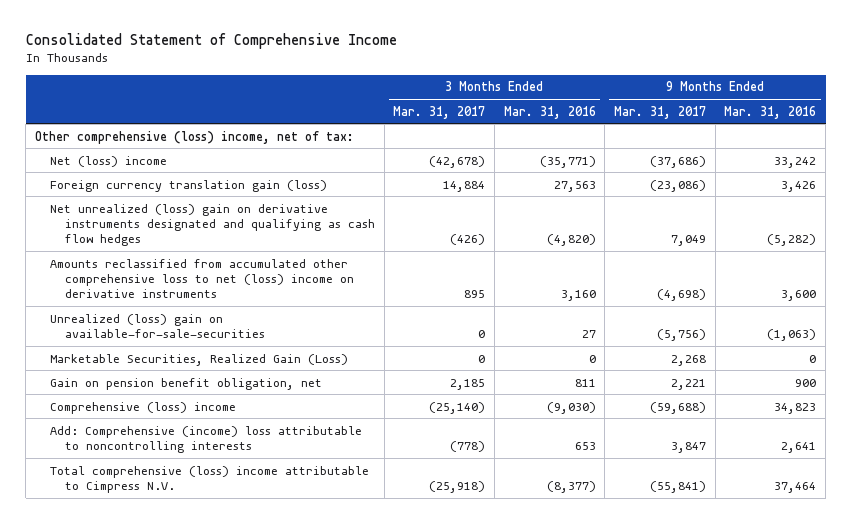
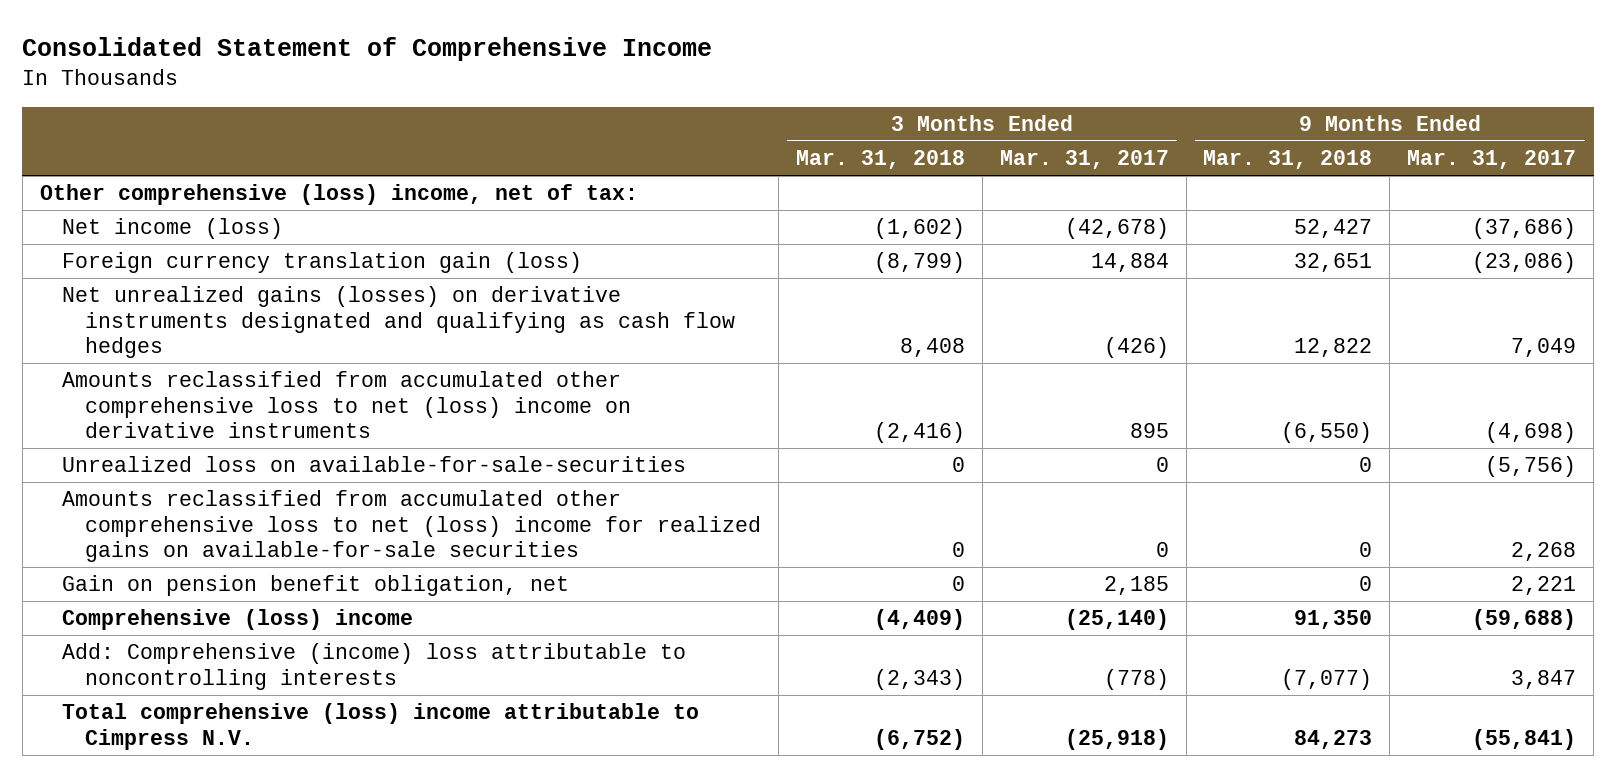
[503,105,596,119] Mar. 31, 2016 -> none
[724,105,817,119] Mar. 31, 2016 -> none
none -> [795,150,965,170] Mar. 31, 2018
none -> [1203,150,1373,170] Mar. 31, 2018
[49,155,167,167] Net (loss) income -> [62,218,284,240] Net income (loss)
[49,203,375,247] Net unrealized (loss) gain on derivative instruments designated and qualifying as cash flow hedges -> [62,286,736,359] Net unrealized gains (losses) on derivative instruments designated and qualifying as cash flow hedges
[49,313,265,338] Unrealized (loss) gain on available-for-sale-securities -> [62,456,687,473] Unrealized loss on available-for-sale-securities
[49,353,348,366] Marketable Securities, Realized Gain (Loss) -> [62,490,762,563] Amounts reclassified from accumulated other comprehensive loss to net (loss) income for realized gains on available-for-sale securities

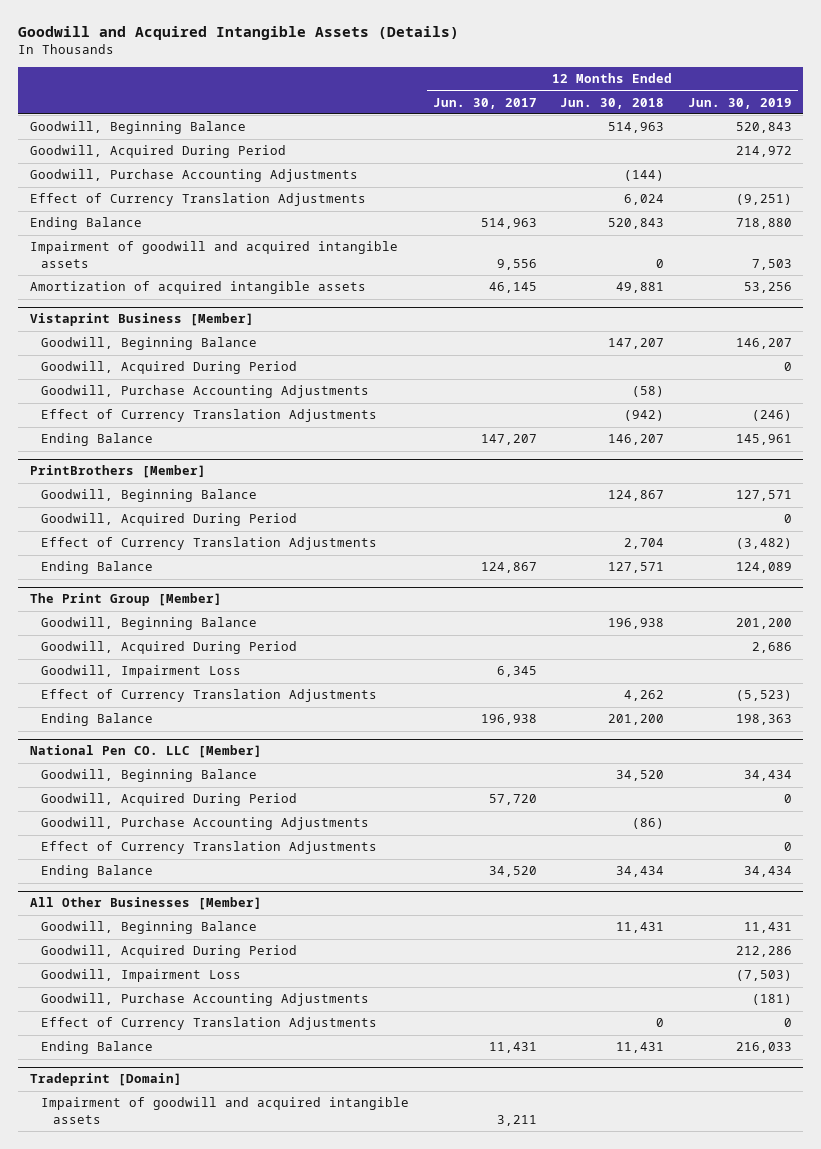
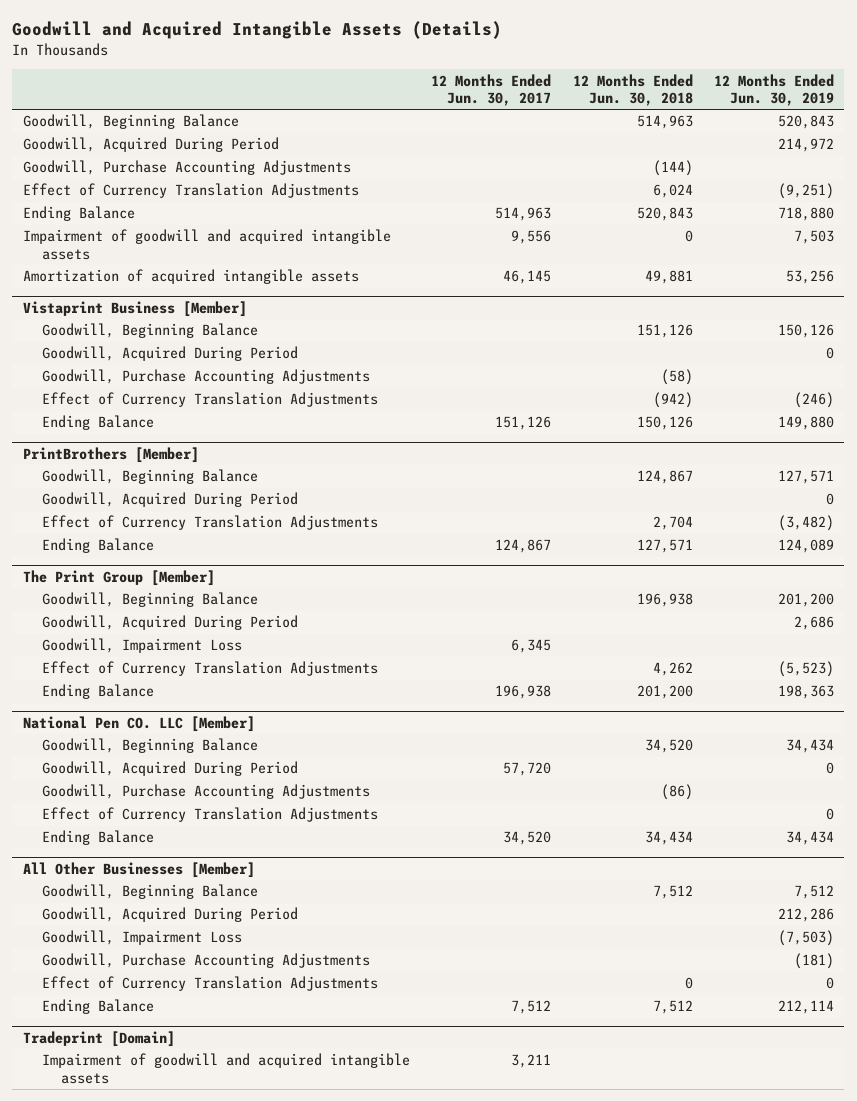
[608,338,665,350] 147,207 -> [636,324,693,339] 151,126
[735,338,792,350] 146,207 -> [777,324,834,339] 150,126
[480,434,537,446] 147,207 -> [495,416,552,431] 151,126
[608,434,665,446] 146,207 -> [636,416,693,431] 150,126
[735,434,792,446] 145,961 -> [777,416,834,431] 149,880
[616,922,665,934] 11,431 -> [652,885,693,900] 7,512
[743,922,792,934] 11,431 -> [793,885,834,900] 7,512
[488,1042,537,1054] 11,431 -> [511,1000,552,1015] 7,512
[616,1042,665,1054] 11,431 -> [652,1000,693,1015] 7,512
[735,1042,792,1054] 216,033 -> [777,1000,834,1015] 212,114

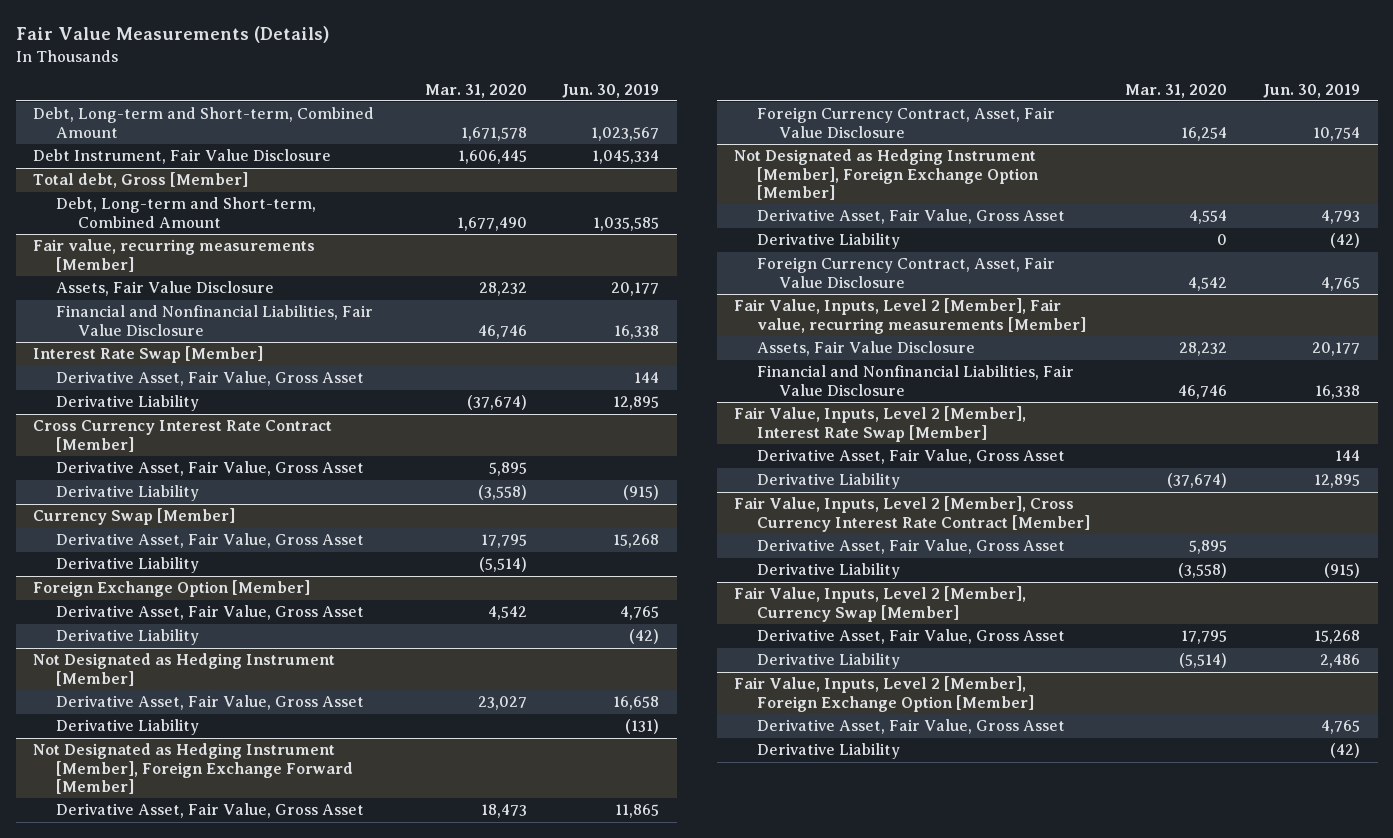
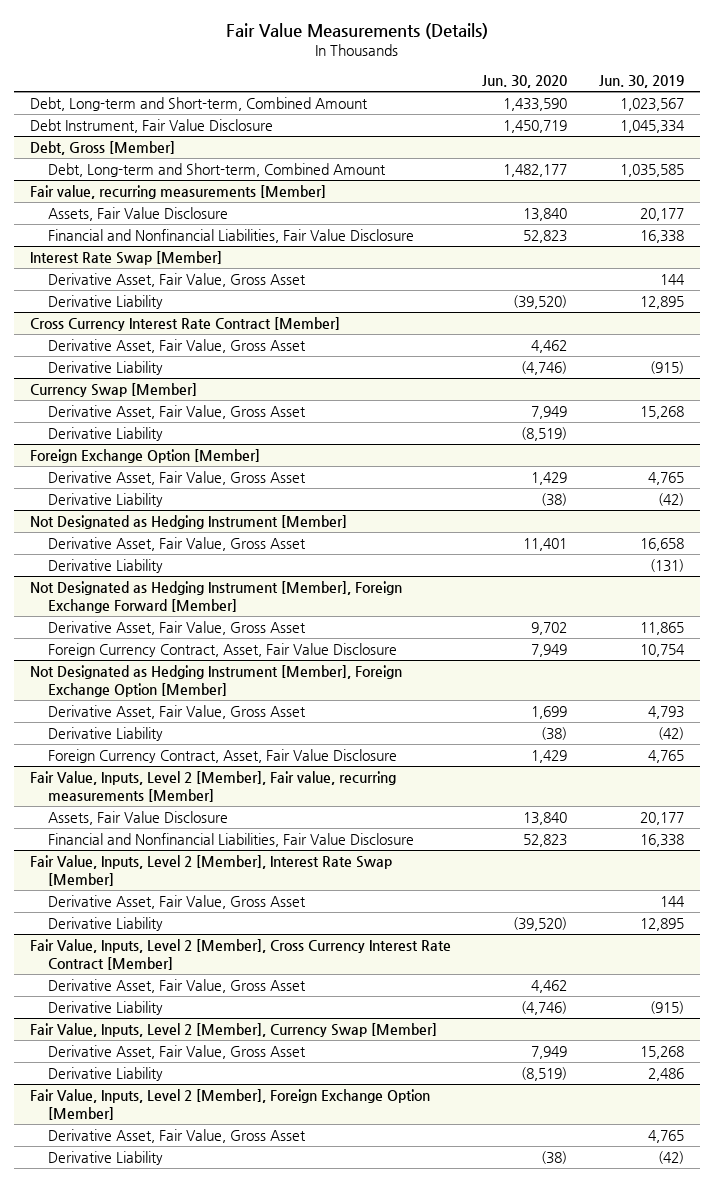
[424,83,527,98] Mar. 31, 2020 -> none
none -> [482,75,568,89] Jun. 30, 2020
[33,172,249,189] Total debt, Gross [Member] -> [29,141,175,156] Debt, Gross [Member]

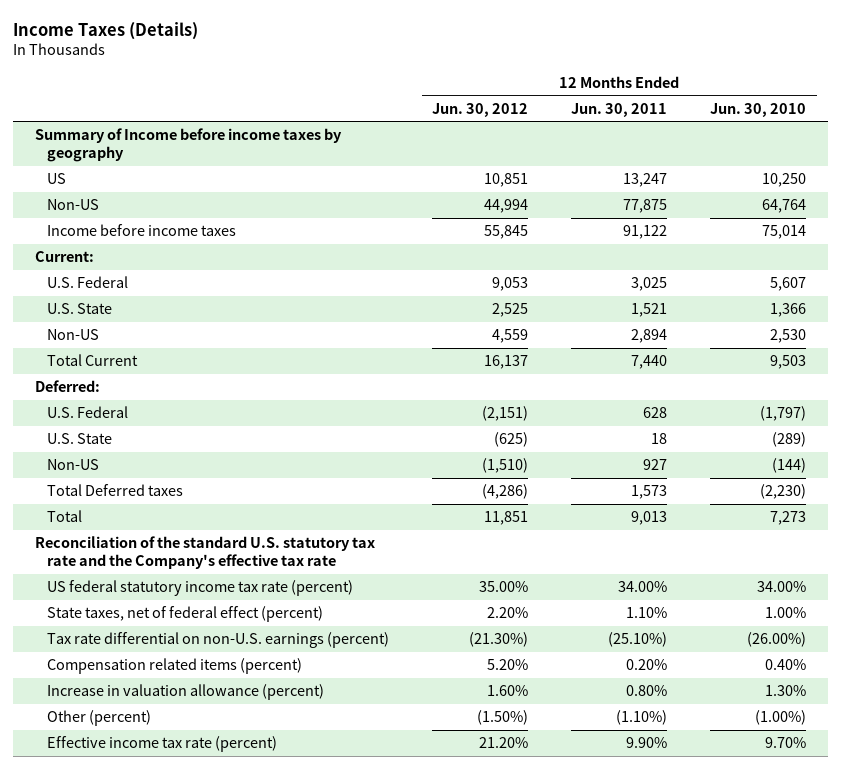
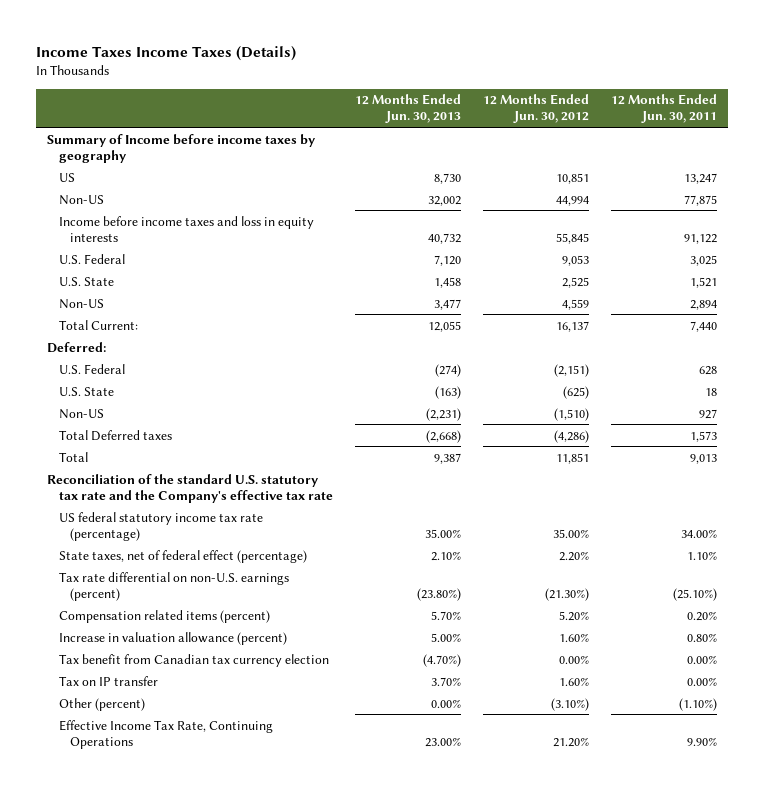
[12,21,198,40] Income Taxes (Details) -> [36,46,297,62] Income Taxes Income Taxes (Details)
[710,102,807,117] Jun. 30, 2010 -> none
none -> [354,94,461,124] 12 Months Ended Jun. 30, 2013
[34,251,94,263] Current: -> none
[47,224,237,237] Income before income taxes -> [58,215,314,242] Income before income taxes and loss in equity interests
[47,354,139,367] Total Current -> [58,319,138,330] Total Current:
[47,580,354,597] US federal statutory income tax rate (percent) -> [58,511,263,541] US federal statutory income tax rate (percentage)
[47,606,324,623] State taxes, net of federal effect (percent) -> [58,549,307,563] State taxes, net of federal effect (percentage)
none -> [58,653,329,667] Tax benefit from Canadian tax currency election
none -> [58,675,158,686] Tax on IP transfer
[477,710,529,726] (1.50%) -> [550,697,589,711] (3.10%)
[47,736,278,753] Effective income tax rate (percent) -> [58,719,273,749] Effective Income Tax Rate, Continuing Operations

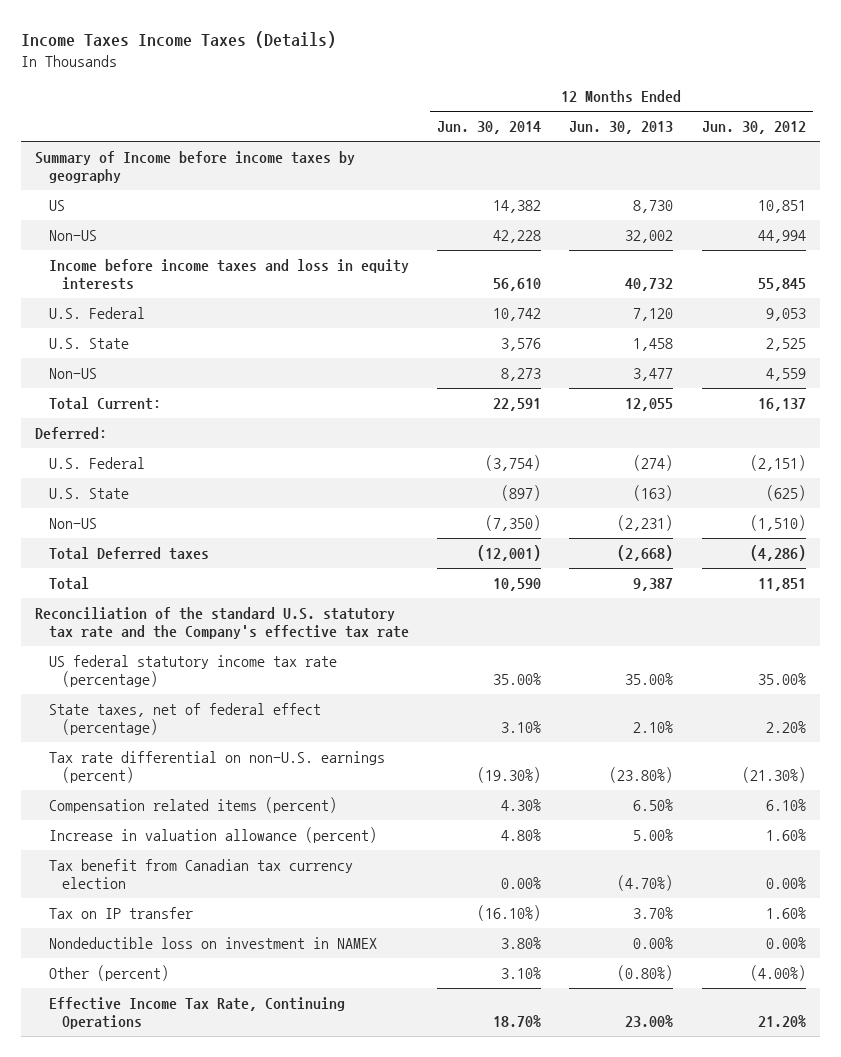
[610,94,717,124] 12 Months Ended Jun. 30, 2011 -> none
none -> [437,120,542,134] Jun. 30, 2014
[430,610,461,620] 5.70% -> [633,798,674,811] 6.50%
[558,610,589,621] 5.20% -> [765,798,806,811] 6.10%
none -> [48,936,377,949] Nondeductible loss on investment in NAMEX
[430,698,461,708] 0.00% -> [617,964,674,981] (0.80%)
[550,697,589,711] (3.10%) -> [749,964,806,981] (4.00%)

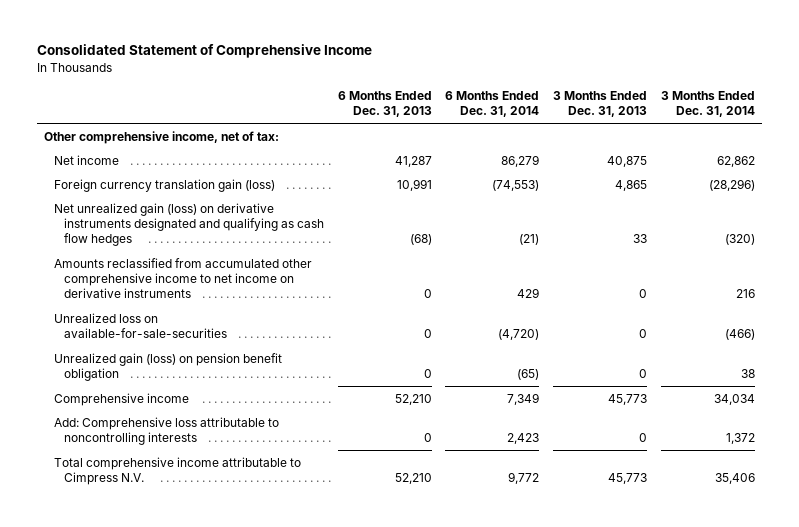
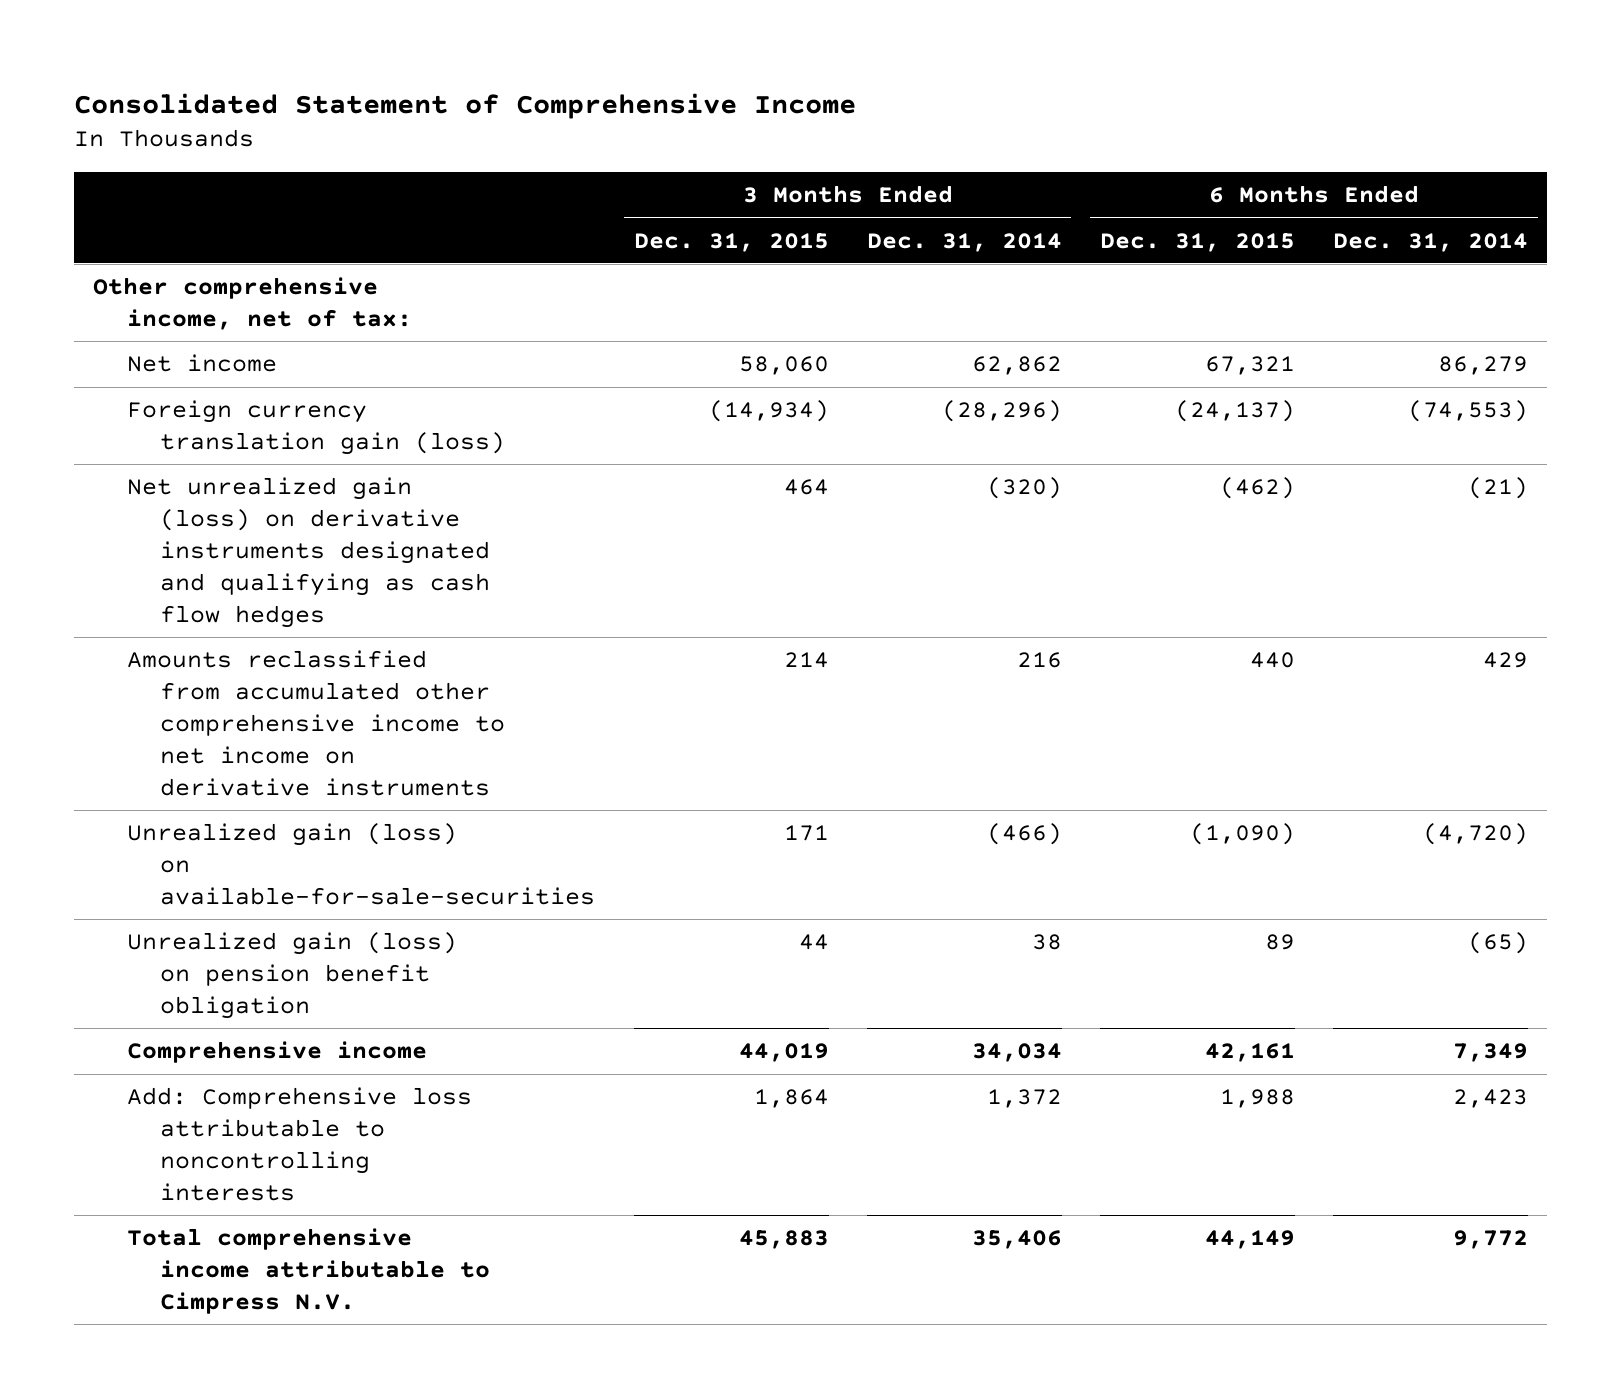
[337,91,432,118] 6 Months Ended Dec. 31, 2013 -> none
[553,91,648,118] 3 Months Ended Dec. 31, 2013 -> none
none -> [633,232,829,252] Dec. 31, 2015
none -> [1099,232,1295,252] Dec. 31, 2015
[53,312,228,338] Unrealized loss on available-for-sale-securities -> [126,823,596,905] Unrealized gain (loss) on available-for-sale-securities

